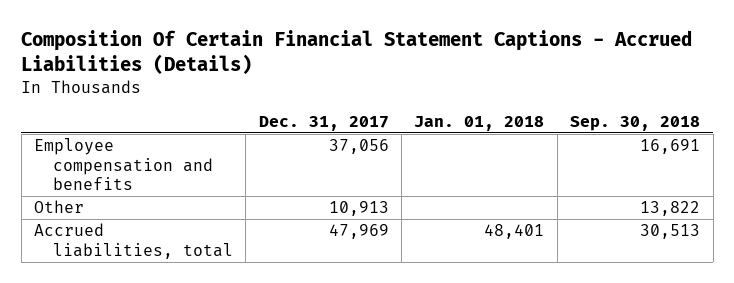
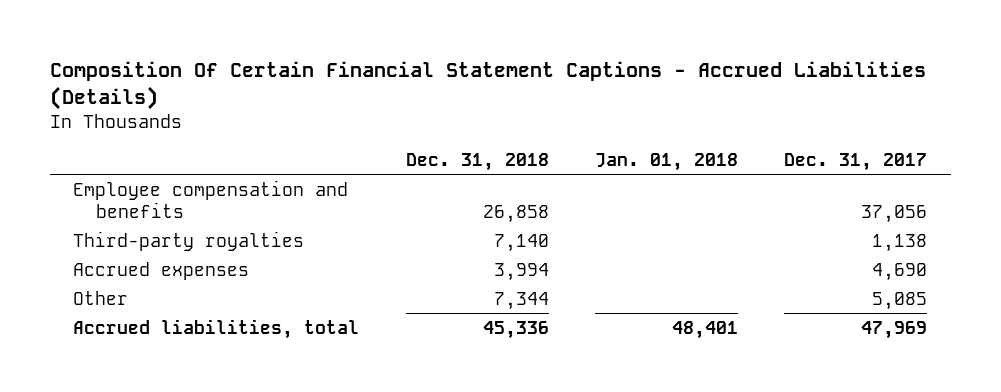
[570,115,701,131] Sep. 30, 2018 -> none
none -> [405,152,549,171] Dec. 31, 2018
none -> [73,230,305,251] Third-party royalties
none -> [73,261,250,280] Accrued expenses
[328,201,389,217] 10,913 -> [872,291,928,310] 5,085

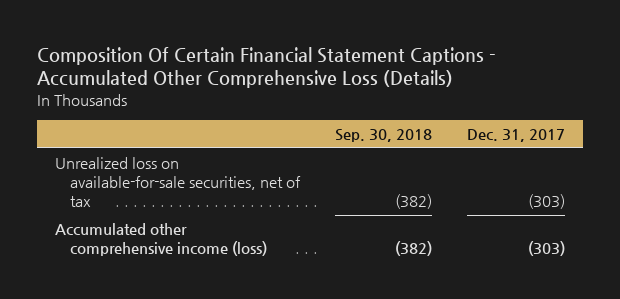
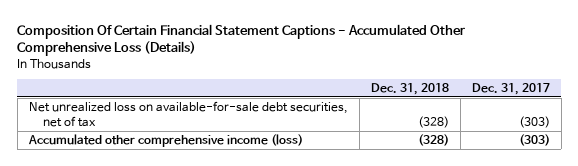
[335,129,433,143] Sep. 30, 2018 -> none
none -> [370,82,449,95] Dec. 31, 2018
[54,157,302,208] Unrealized loss on available-for-sale securities, net of tax -> [28,101,348,127] Net unrealized loss on available-for-sale debt securities, net of tax

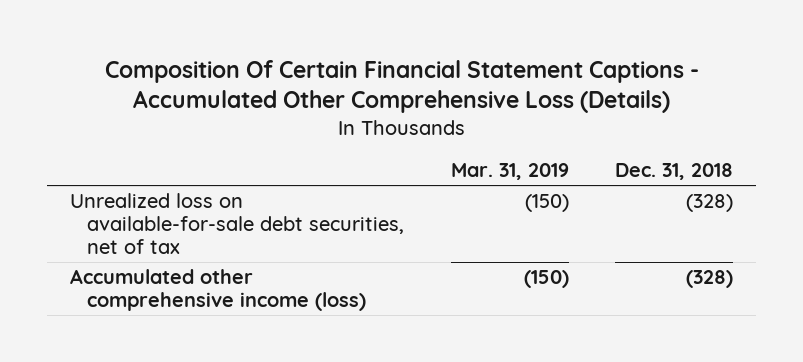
[471,82,550,95] Dec. 31, 2017 -> none
none -> [450,163,569,181] Mar. 31, 2019
[28,101,348,127] Net unrealized loss on available-for-sale debt securities, net of tax -> [69,193,405,255] Unrealized loss on available-for-sale debt securities, net of tax

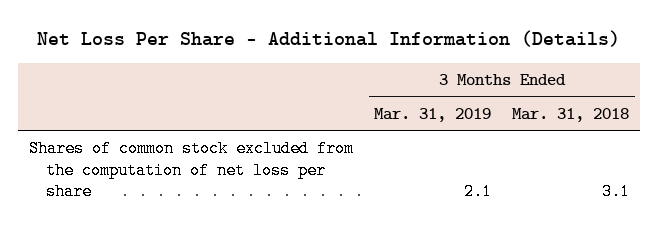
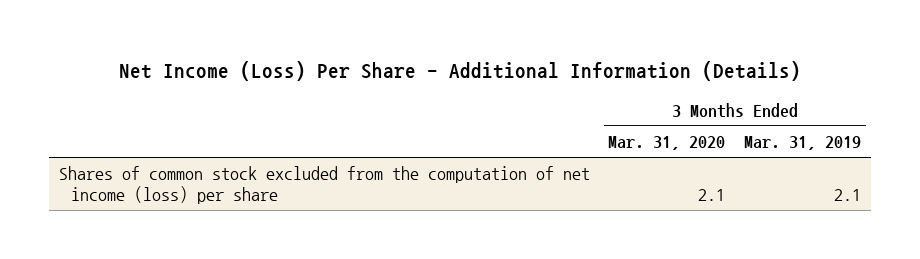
[36,30,620,48] Net Loss Per Share - Additional Information (Details) -> [118,60,801,81] Net Income (Loss) Per Share - Additional Information (Details)
[512,107,630,122] Mar. 31, 2018 -> none
none -> [608,136,726,151] Mar. 31, 2020
[28,140,354,201] Shares of common stock excluded from the computation of net loss per share -> [58,166,590,205] Shares of common stock excluded from the computation of net income (loss) per share

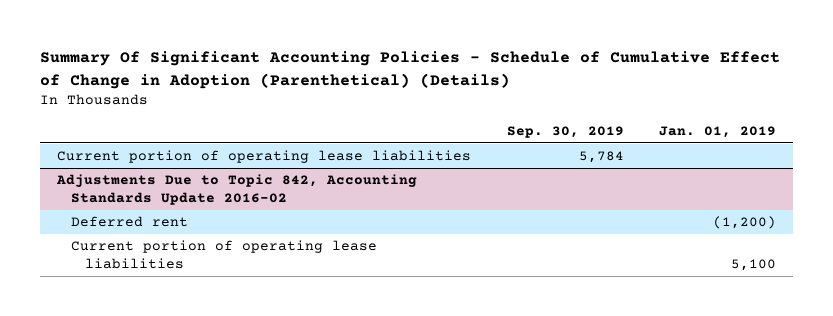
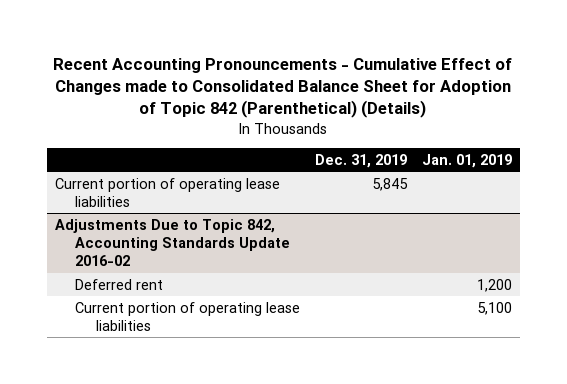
[39,51,780,89] Summary Of Significant Accounting Policies - Schedule of Cumulative Effect of Change in Adoption (Parenthetical) (Details) -> [53,57,513,119] Recent Accounting Pronouncements - Cumulative Effect of Changes made to Consolidated Balance Sheet for Adoption of Topic 842 (Parenthetical) (Details)
[506,126,624,139] Sep. 30, 2019 -> none
none -> [315,153,408,168] Dec. 31, 2019
[712,216,776,230] (1,200) -> [477,278,513,292] 1,200

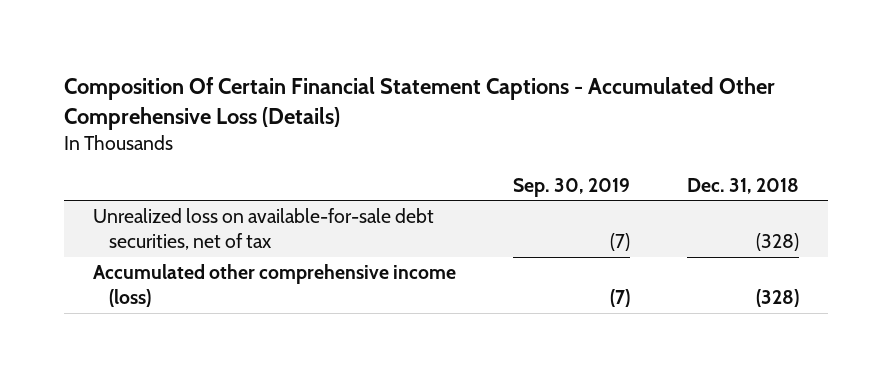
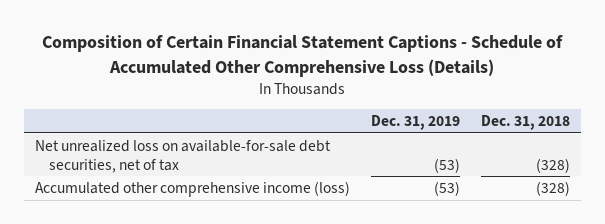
[64,77,776,131] Composition Of Certain Financial Statement Captions - Accumulated Other Comprehensive Loss (Details) -> [42,35,564,77] Composition of Certain Financial Statement Captions - Schedule of Accumulated Other Comprehensive Loss (Details)
[513,177,631,197] Sep. 30, 2019 -> none
none -> [370,115,460,131] Dec. 31, 2019
[92,208,434,251] Unrealized loss on available-for-sale debt securities, net of tax -> [34,139,331,173] Net unrealized loss on available-for-sale debt securities, net of tax

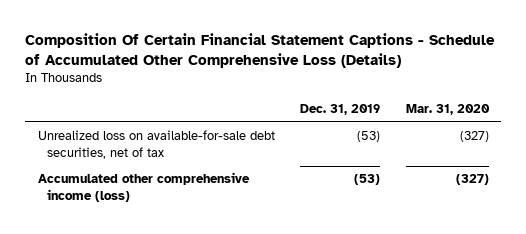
[42,35,564,77] Composition of Certain Financial Statement Captions - Schedule of Accumulated Other Comprehensive Loss (Details) -> [25,33,496,69] Composition Of Certain Financial Statement Captions - Schedule of Accumulated Other Comprehensive Loss (Details)
[481,115,571,131] Dec. 31, 2018 -> none
none -> [405,103,490,115] Mar. 31, 2020
[34,139,331,173] Net unrealized loss on available-for-sale debt securities, net of tax -> [37,130,275,159] Unrealized loss on available-for-sale debt securities, net of tax

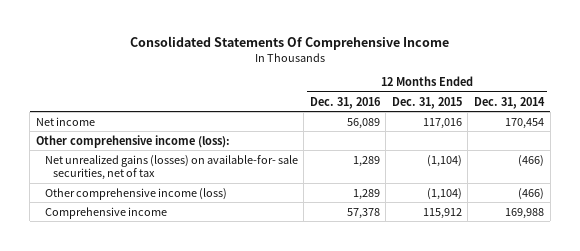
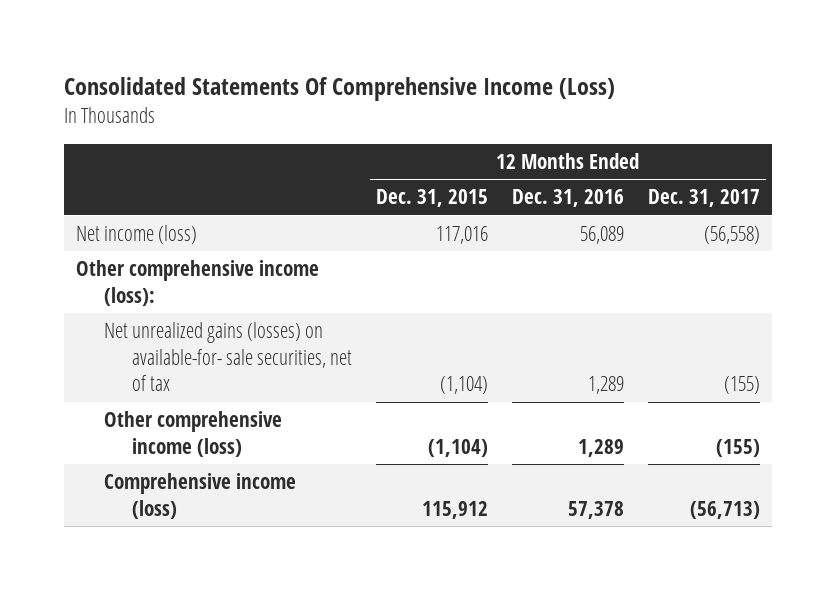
[129,35,449,50] Consolidated Statements Of Comprehensive Income -> [63,77,615,102] Consolidated Statements Of Comprehensive Income (Loss)
[473,96,545,109] Dec. 31, 2014 -> none
none -> [647,189,760,208] Dec. 31, 2017
[35,116,95,126] Net income -> [75,225,197,245] Net income (loss)
[44,206,167,219] Comprehensive income -> [103,473,296,519] Comprehensive income (loss)

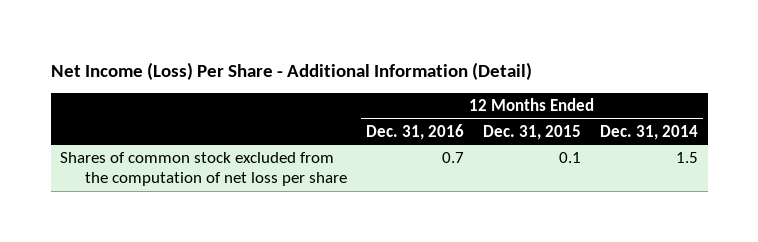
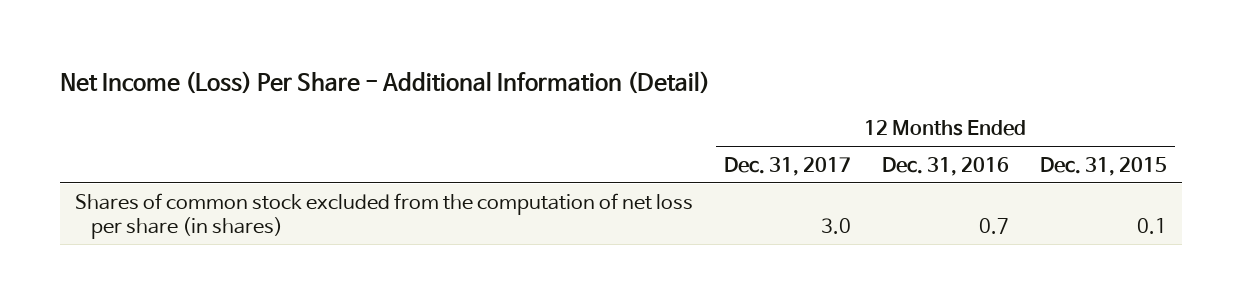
[600,125,699,141] Dec. 31, 2014 -> none
none -> [723,156,851,176] Dec. 31, 2017
[60,152,347,187] Shares of common stock excluded from the computation of net loss per share -> [75,193,694,240] Shares of common stock excluded from the computation of net loss per share (in shares)

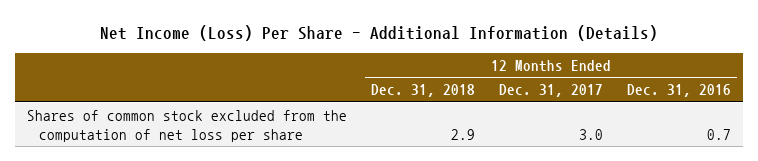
[59,71,710,95] Net Income (Loss) Per Share - Additional Information (Detail) -> [100,25,659,42] Net Income (Loss) Per Share - Additional Information (Details)
[1039,156,1167,176] Dec. 31, 2015 -> none
none -> [371,84,476,98] Dec. 31, 2018
[75,193,694,240] Shares of common stock excluded from the computation of net loss per share (in shares) -> [26,109,347,143] Shares of common stock excluded from the computation of net loss per share

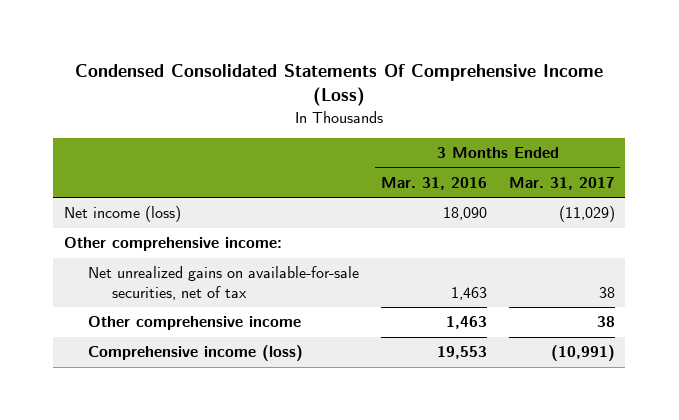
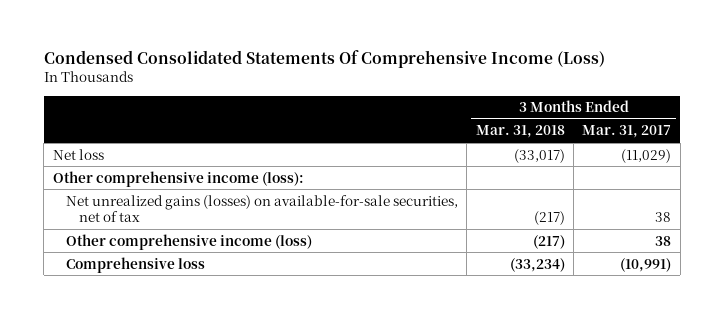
[380,176,487,190] Mar. 31, 2016 -> none
none -> [475,125,565,139] Mar. 31, 2018
[63,206,181,223] Net income (loss) -> [52,148,104,160] Net loss
[63,237,282,252] Other comprehensive income: -> [52,170,304,187] Other comprehensive income (loss):
[88,266,360,300] Net unrealized gains on available-for-sale securities, net of tax -> [65,194,458,223] Net unrealized gains (losses) on available-for-sale securities, net of tax
[88,316,302,331] Other comprehensive income -> [65,233,312,250] Other comprehensive income (loss)
[88,345,304,362] Comprehensive income (loss) -> [65,256,205,273] Comprehensive loss

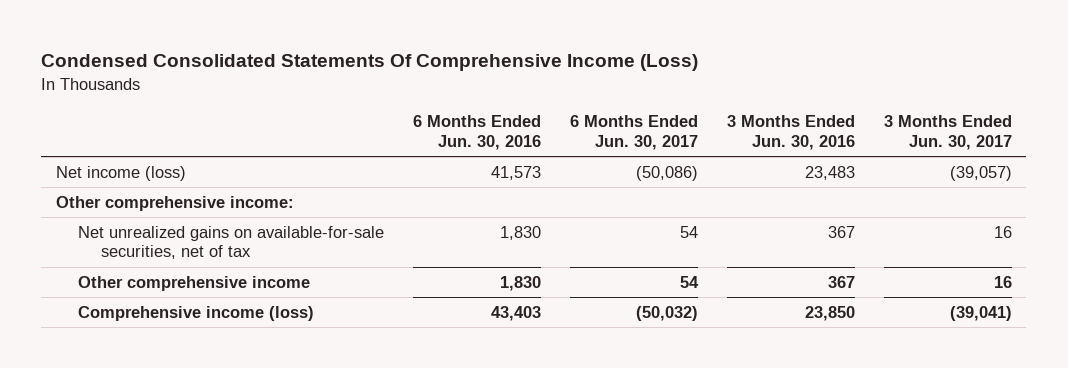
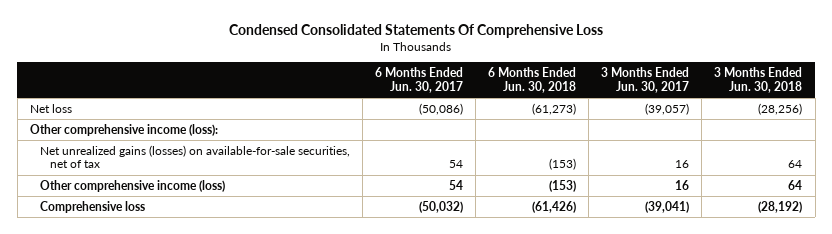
[41,54,699,72] Condensed Consolidated Statements Of Comprehensive Income (Loss) -> [229,24,604,39] Condensed Consolidated Statements Of Comprehensive Loss
[413,115,542,150] 6 Months Ended Jun. 30, 2016 -> none
[726,115,855,150] 3 Months Ended Jun. 30, 2016 -> none
none -> [488,66,577,93] 6 Months Ended Jun. 30, 2018
none -> [714,66,803,93] 3 Months Ended Jun. 30, 2018
[55,165,186,181] Net income (loss) -> [29,103,72,113] Net loss
[55,195,294,211] Other comprehensive income: -> [29,123,218,136] Other comprehensive income (loss):
[78,225,385,260] Net unrealized gains on available-for-sale securities, net of tax -> [39,144,350,169] Net unrealized gains (losses) on available-for-sale securities, net of tax
[78,275,311,291] Other comprehensive income -> [39,179,225,192] Other comprehensive income (loss)
[78,305,315,321] Comprehensive income (loss) -> [39,200,145,213] Comprehensive loss

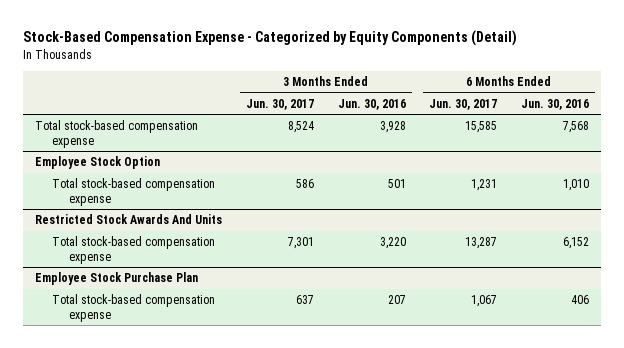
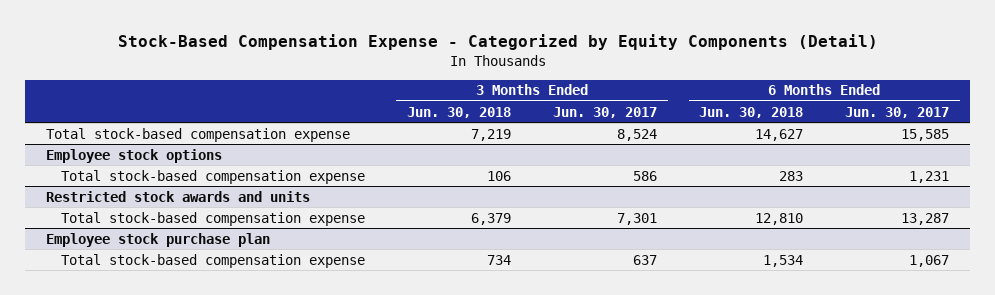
[337,98,406,110] Jun. 30, 2016 -> none
[521,98,590,110] Jun. 30, 2016 -> none
none -> [406,106,511,118] Jun. 30, 2018
none -> [699,106,804,118] Jun. 30, 2018
[35,156,161,170] Employee Stock Option -> [45,148,222,163] Employee stock options
[35,214,223,225] Restricted Stock Awards And Units -> [45,190,310,202] Restricted stock awards and units
[35,272,199,286] Employee Stock Purchase Plan -> [45,232,270,247] Employee stock purchase plan

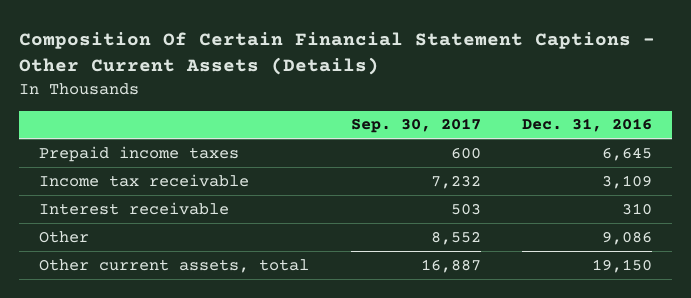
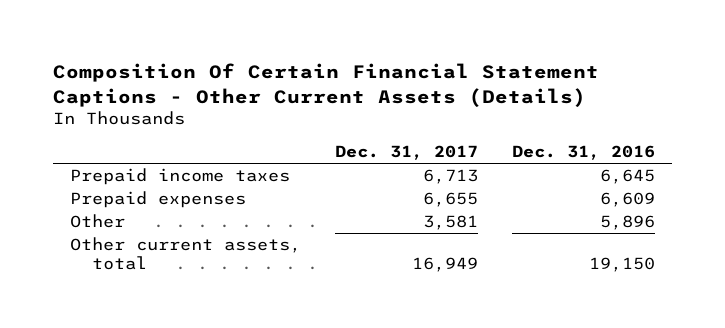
[350,118,481,134] Sep. 30, 2017 -> none
none -> [335,145,479,161] Dec. 31, 2017
[39,173,250,187] Income tax receivable -> none
[39,201,230,215] Interest receivable -> none
none -> [70,191,247,209] Prepaid expenses
[601,230,652,245] 9,086 -> [599,215,655,231] 5,896

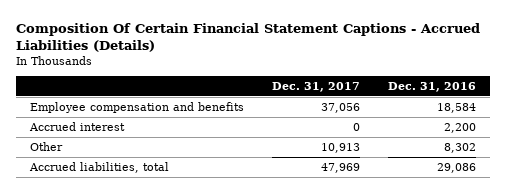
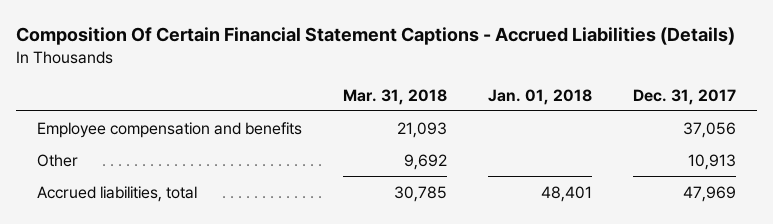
[388,81,477,92] Dec. 31, 2016 -> none
none -> [342,88,447,105] Mar. 31, 2018
none -> [488,88,593,105] Jan. 01, 2018
[28,122,125,132] Accrued interest -> none

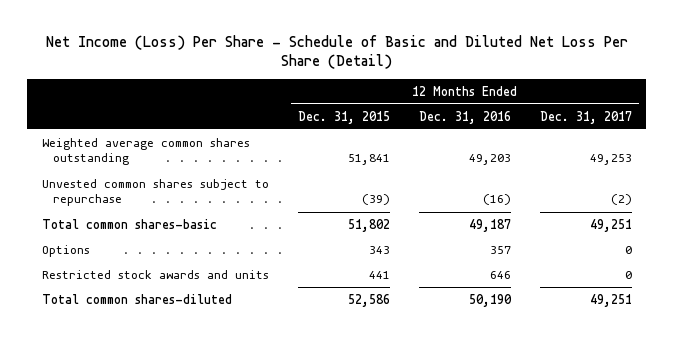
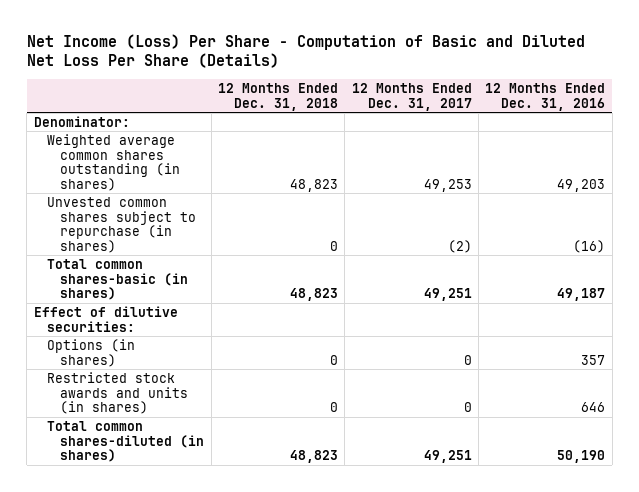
[45,34,628,70] Net Income (Loss) Per Share - Schedule of Basic and Diluted Net Loss Per Share (Detail) -> [26,33,585,69] Net Income (Loss) Per Share - Computation of Basic and Diluted Net Loss Per Share (Details)
[297,110,390,124] Dec. 31, 2015 -> none
none -> [217,82,338,111] 12 Months Ended Dec. 31, 2018
none -> [33,115,130,127] Denominator:
[41,137,250,166] Weighted average common shares outstanding -> [46,133,181,192] Weighted average common shares outstanding (in shares)
[41,178,269,207] Unvested common shares subject to repurchase -> [46,196,197,254] Unvested common shares subject to repurchase (in shares)
[41,218,217,229] Total common shares-basic -> [46,258,189,301] Total common shares-basic (in shares)
none -> [33,305,178,332] Effect of dilutive securities:
[41,244,90,257] Options -> [46,338,135,367] Options (in shares)
[41,269,269,279] Restricted stock awards and units -> [46,371,189,415] Restricted stock awards and units (in shares)
[41,293,232,304] Total common shares-diluted -> [46,420,205,463] Total common shares-diluted (in shares)

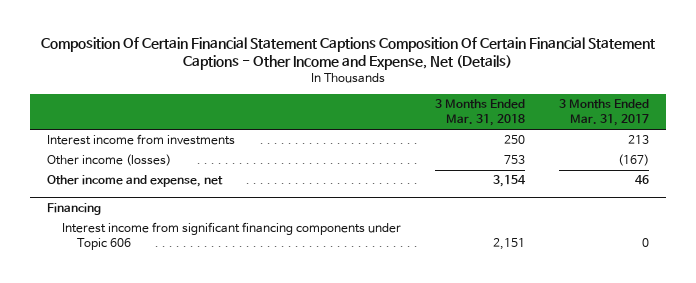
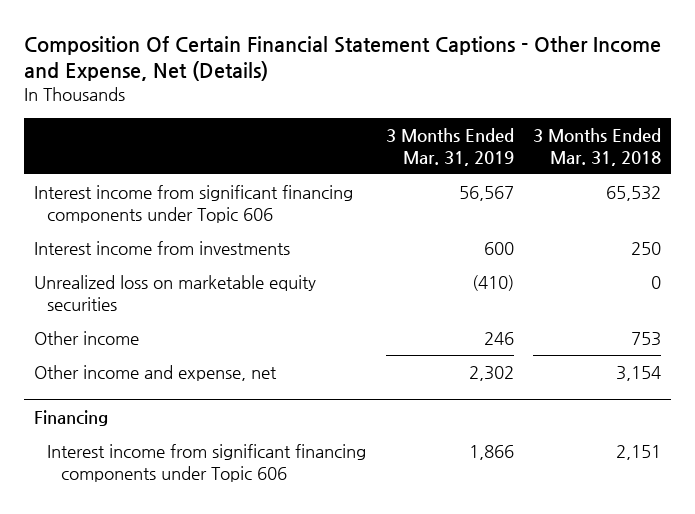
[40,37,655,71] Composition Of Certain Financial Statement Captions Composition Of Certain Financial Statement Captions - Other Income and Expense, Net (Details) -> [23,35,661,82] Composition Of Certain Financial Statement Captions - Other Income and Expense, Net (Details)
[558,99,649,127] 3 Months Ended Mar. 31, 2017 -> none
none -> [385,127,514,166] 3 Months Ended Mar. 31, 2019
none -> [33,185,353,223] Interest income from significant financing components under Topic 606
none -> [33,275,316,311] Unrealized loss on marketable equity securities
[46,154,171,167] Other income (losses) -> [33,331,139,346] Other income

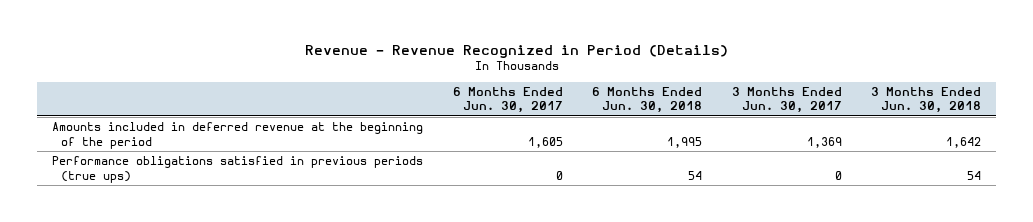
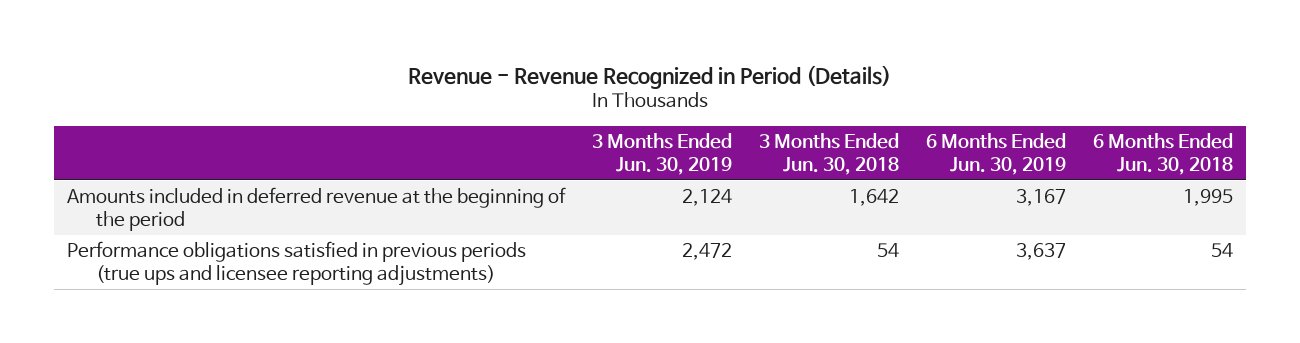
[452,86,563,114] 6 Months Ended Jun. 30, 2017 -> none
[731,86,842,114] 3 Months Ended Jun. 30, 2017 -> none
none -> [592,132,733,176] 3 Months Ended Jun. 30, 2019
none -> [926,132,1067,176] 6 Months Ended Jun. 30, 2019
[51,155,423,183] Performance obligations satisfied in previous periods (true ups) -> [67,240,527,287] Performance obligations satisfied in previous periods (true ups and licensee reporting adjustments)

